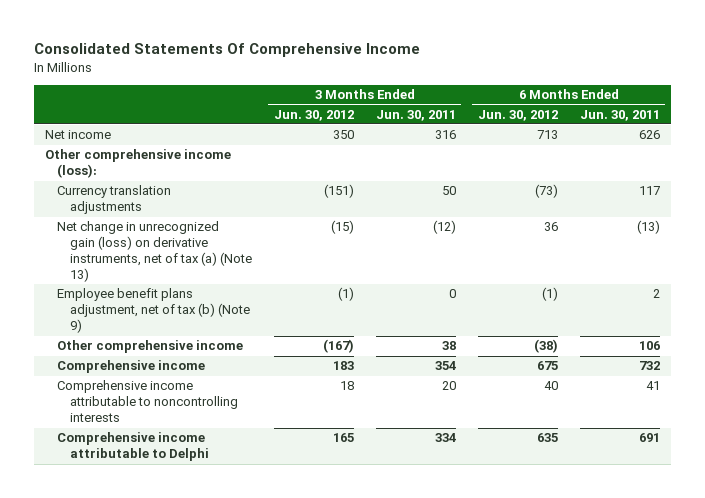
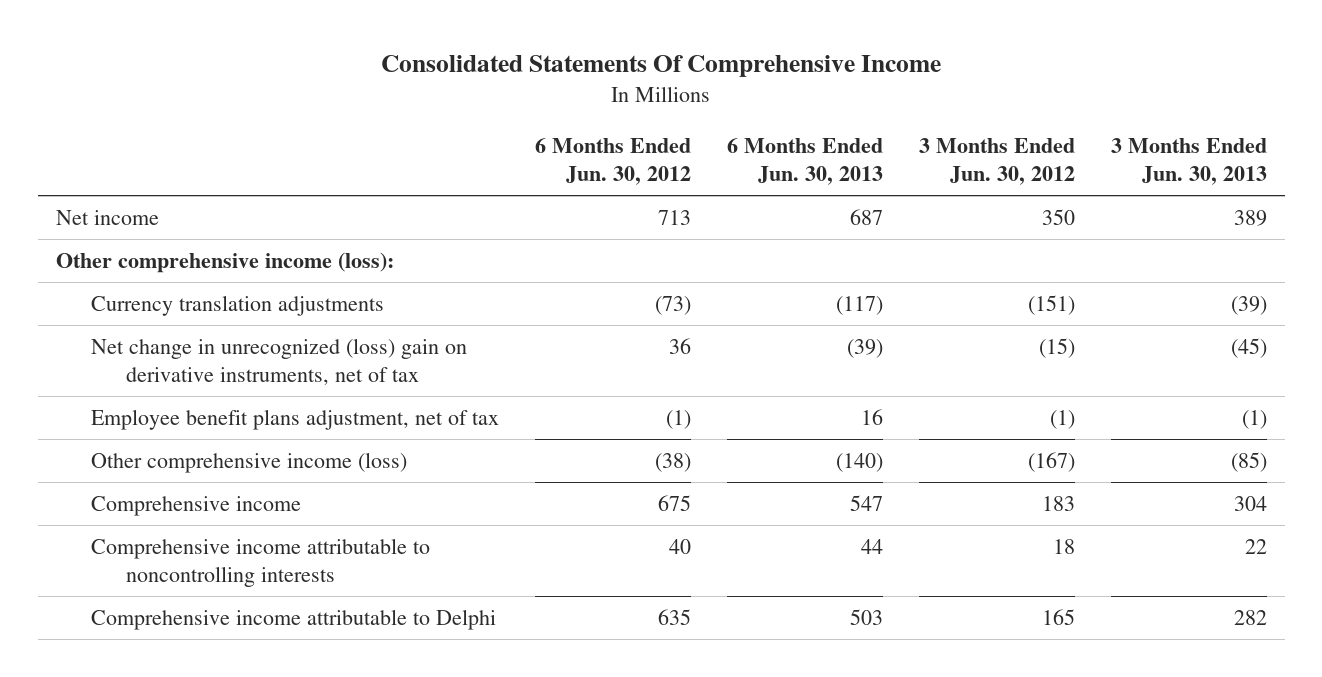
[375,109,456,121] Jun. 30, 2011 -> none
[579,109,660,121] Jun. 30, 2011 -> none
none -> [726,137,883,185] 6 Months Ended Jun. 30, 2013
none -> [1110,137,1267,185] 3 Months Ended Jun. 30, 2013
[57,221,252,283] Net change in unrecognized gain (loss) on derivative instruments, net of tax (a) (Note 13) -> [90,337,467,386] Net change in unrecognized (loss) gain on derivative instruments, net of tax
[57,288,250,334] Employee benefit plans adjustment, net of tax (b) (Note 9) -> [90,408,499,430] Employee benefit plans adjustment, net of tax
[57,340,244,354] Other comprehensive income -> [90,451,407,473] Other comprehensive income (loss)

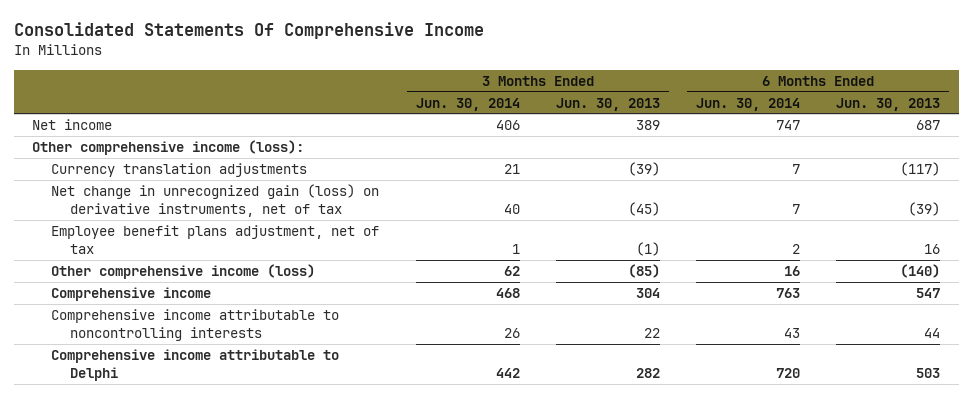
[534,137,691,185] 6 Months Ended Jun. 30, 2012 -> none
[918,137,1075,185] 3 Months Ended Jun. 30, 2012 -> none
none -> [415,97,520,111] Jun. 30, 2014
none -> [696,97,801,111] Jun. 30, 2014
[90,337,467,386] Net change in unrecognized (loss) gain on derivative instruments, net of tax -> [51,184,380,218] Net change in unrecognized gain (loss) on derivative instruments, net of tax

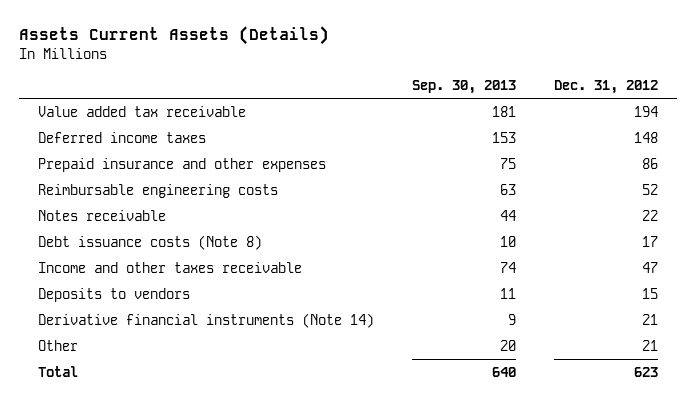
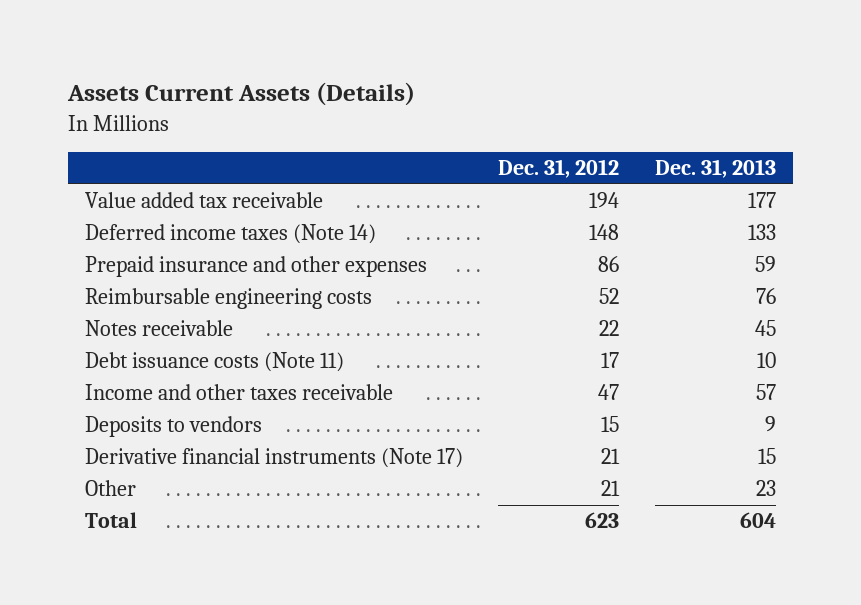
[412,79,517,94] Sep. 30, 2013 -> none
none -> [654,159,776,179] Dec. 31, 2013
[38,131,207,143] Deferred income taxes -> [85,224,377,245] Deferred income taxes (Note 14)
[38,234,263,250] Debt issuance costs (Note 8) -> [85,352,345,373] Debt issuance costs (Note 11)
[38,312,375,328] Derivative financial instruments (Note 14) -> [85,448,464,469] Derivative financial instruments (Note 17)

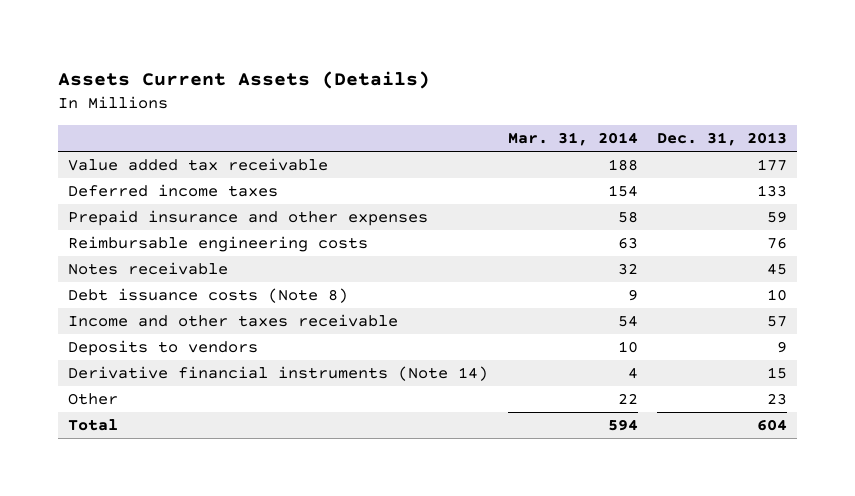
[498,159,620,179] Dec. 31, 2012 -> none
none -> [507,132,638,147] Mar. 31, 2014
[85,224,377,245] Deferred income taxes (Note 14) -> [67,184,278,198] Deferred income taxes
[85,352,345,373] Debt issuance costs (Note 11) -> [67,288,348,304] Debt issuance costs (Note 8)
[85,448,464,469] Derivative financial instruments (Note 17) -> [67,366,488,382] Derivative financial instruments (Note 14)

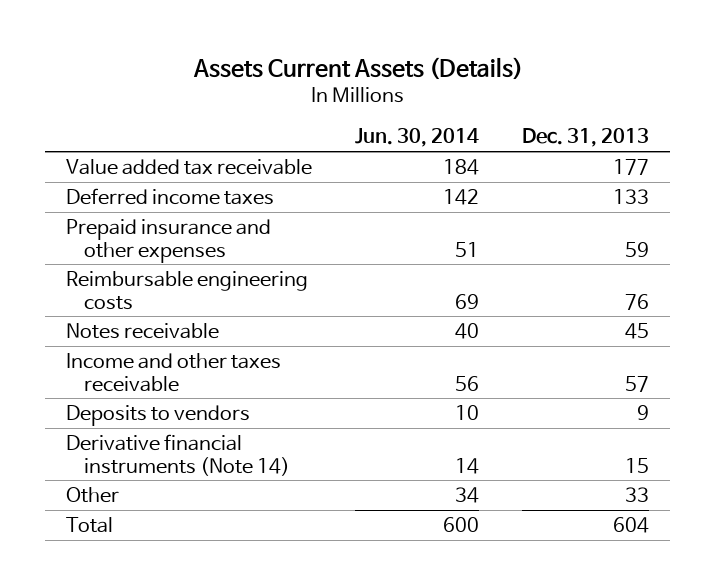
[507,132,638,147] Mar. 31, 2014 -> none
none -> [355,128,480,148] Jun. 30, 2014
[67,288,348,304] Debt issuance costs (Note 8) -> none
[767,393,788,406] 23 -> [624,486,649,502] 33

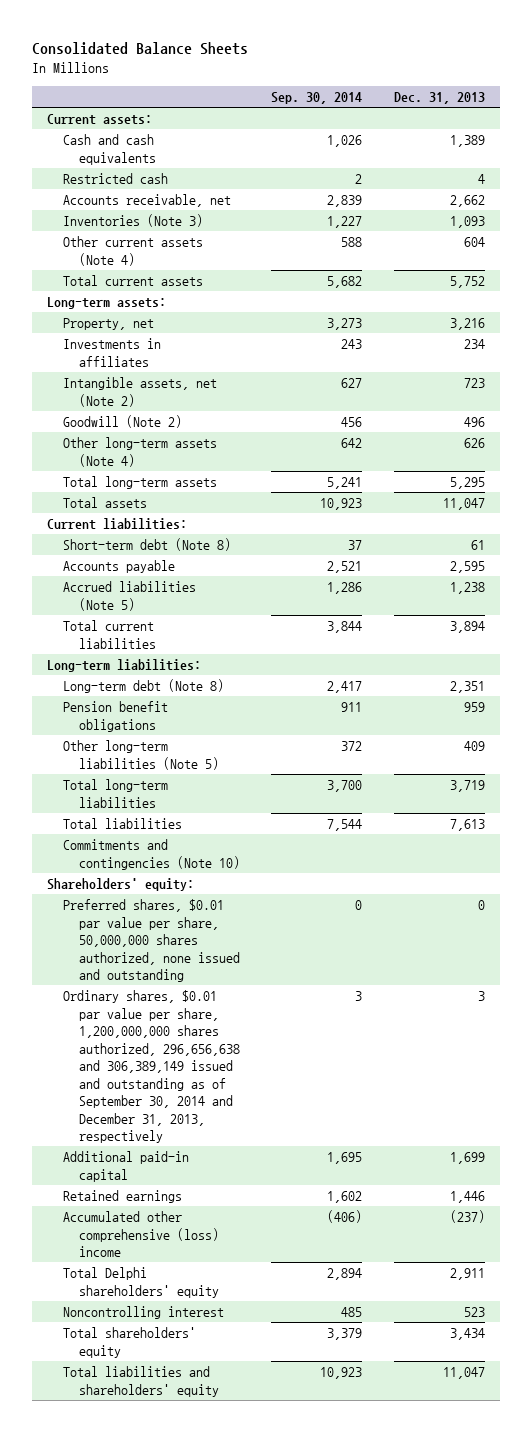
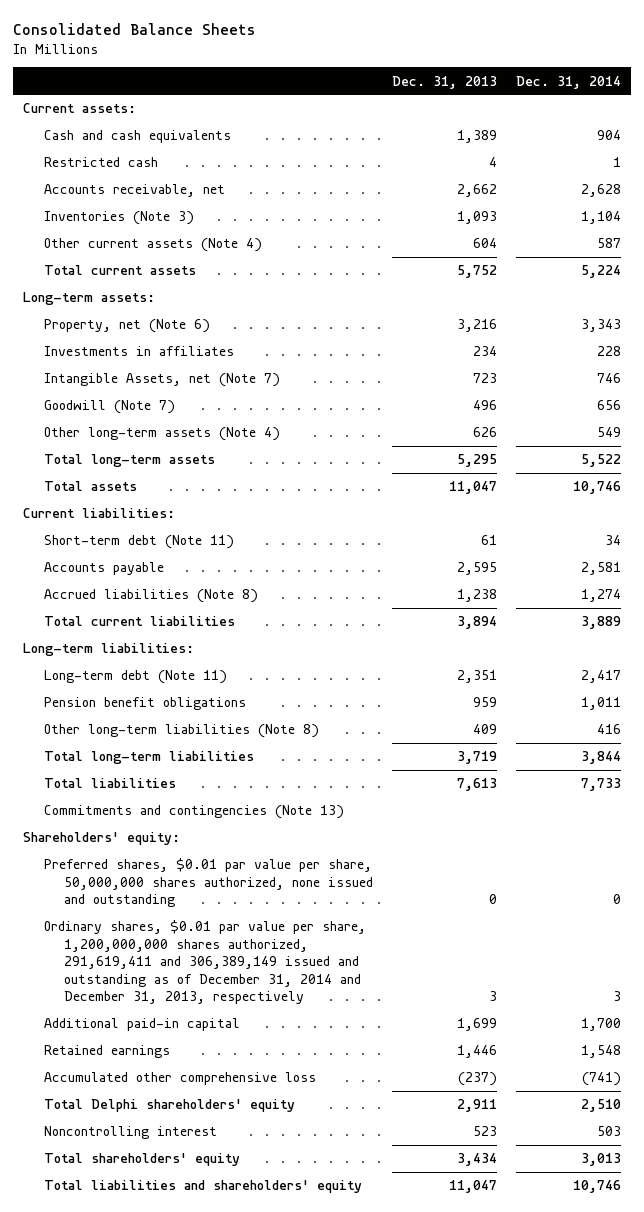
[271,91,363,104] Sep. 30, 2014 -> none
none -> [516,75,622,89] Dec. 31, 2014
[63,318,155,331] Property, net -> [43,319,210,334] Property, net (Note 6)
[63,377,218,407] Intangible assets, net (Note 2) -> [43,373,280,388] Intangible Assets, net (Note 7)
[63,415,183,429] Goodwill (Note 2) -> [43,400,175,415] Goodwill (Note 7)
[63,538,232,552] Short-term debt (Note 8) -> [43,535,234,550] Short-term debt (Note 11)
[63,581,197,611] Accrued liabilities (Note 5) -> [43,589,258,604] Accrued liabilities (Note 8)
[63,679,225,694] Long-term debt (Note 8) -> [43,670,227,685] Long-term debt (Note 11)
[63,740,220,770] Other long-term liabilities (Note 5) -> [43,724,319,739] Other long-term liabilities (Note 8)
[63,839,241,870] Commitments and contingencies (Note 10) -> [43,805,344,820] Commitments and contingencies (Note 13)
[63,990,241,1144] Ordinary shares, $0.01 par value per share, 1,200,000,000 shares authorized, 296,656,638 and 306,389,149 issued and outstanding as of September 30, 2014 and December 31, 2013, respectively -> [43,920,366,1005] Ordinary shares, $0.01 par value per share, 1,200,000,000 shares authorized, 291,619,411 and 306,389,149 issued and outstanding as of December 31, 2014 and December 31, 2013, respectively
[63,1211,220,1258] Accumulated other comprehensive (loss) income -> [43,1072,316,1086] Accumulated other comprehensive loss

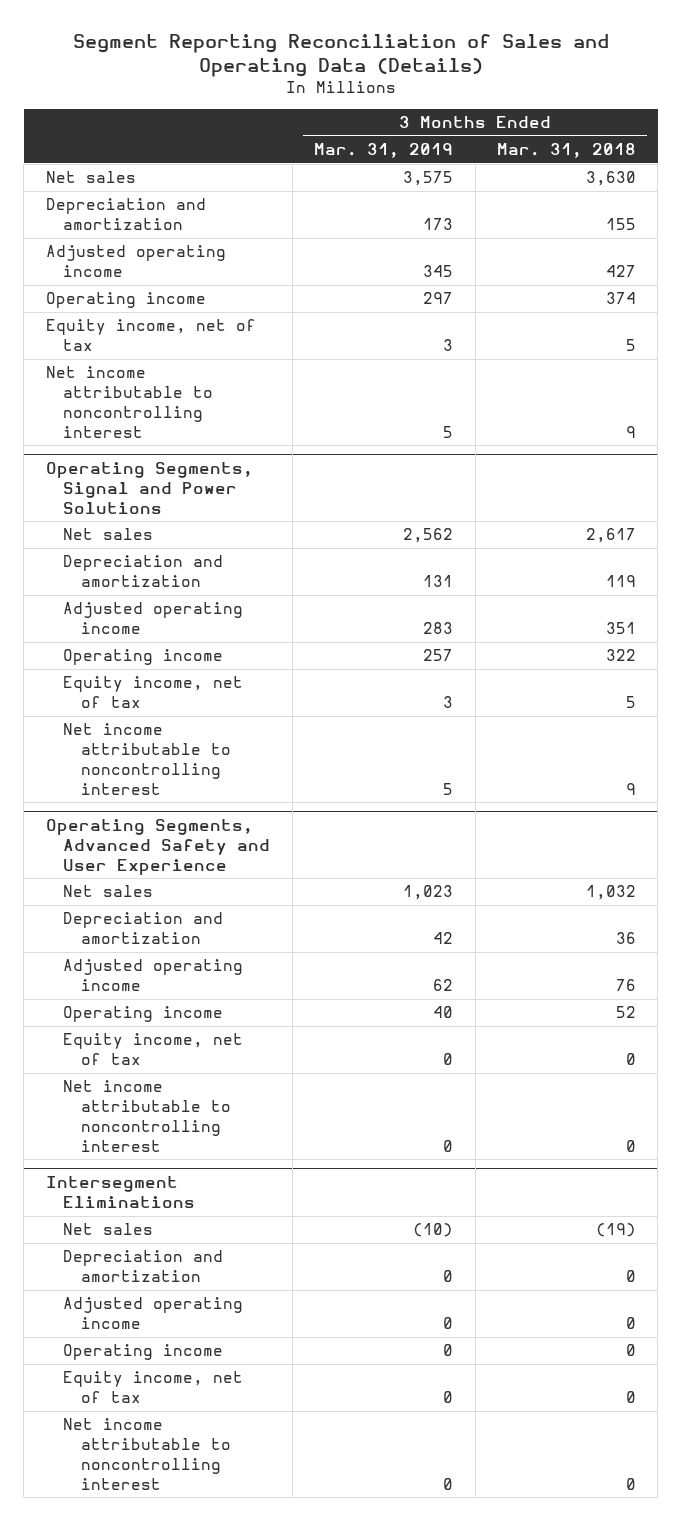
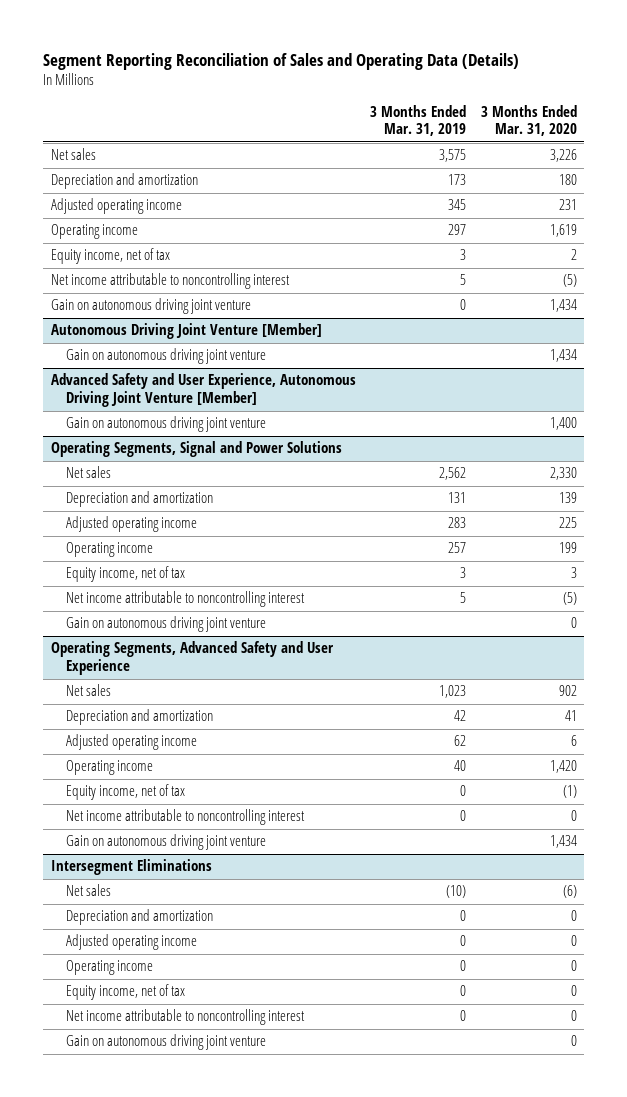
[496,143,636,159] Mar. 31, 2018 -> none
none -> [480,104,577,137] 3 Months Ended Mar. 31, 2020
none -> [50,298,251,315] Gain on autonomous driving joint venture
none -> [50,323,322,340] Autonomous Driving Joint Venture [Member]
none -> [65,348,266,365] Gain on autonomous driving joint venture
none -> [50,373,356,408] Advanced Safety and User Experience, Autonomous Driving Joint Venture [Member]
none -> [65,416,266,433] Gain on autonomous driving joint venture
none -> [65,616,266,633] Gain on autonomous driving joint venture
none -> [65,834,266,851] Gain on autonomous driving joint venture
none -> [65,1034,266,1051] Gain on autonomous driving joint venture

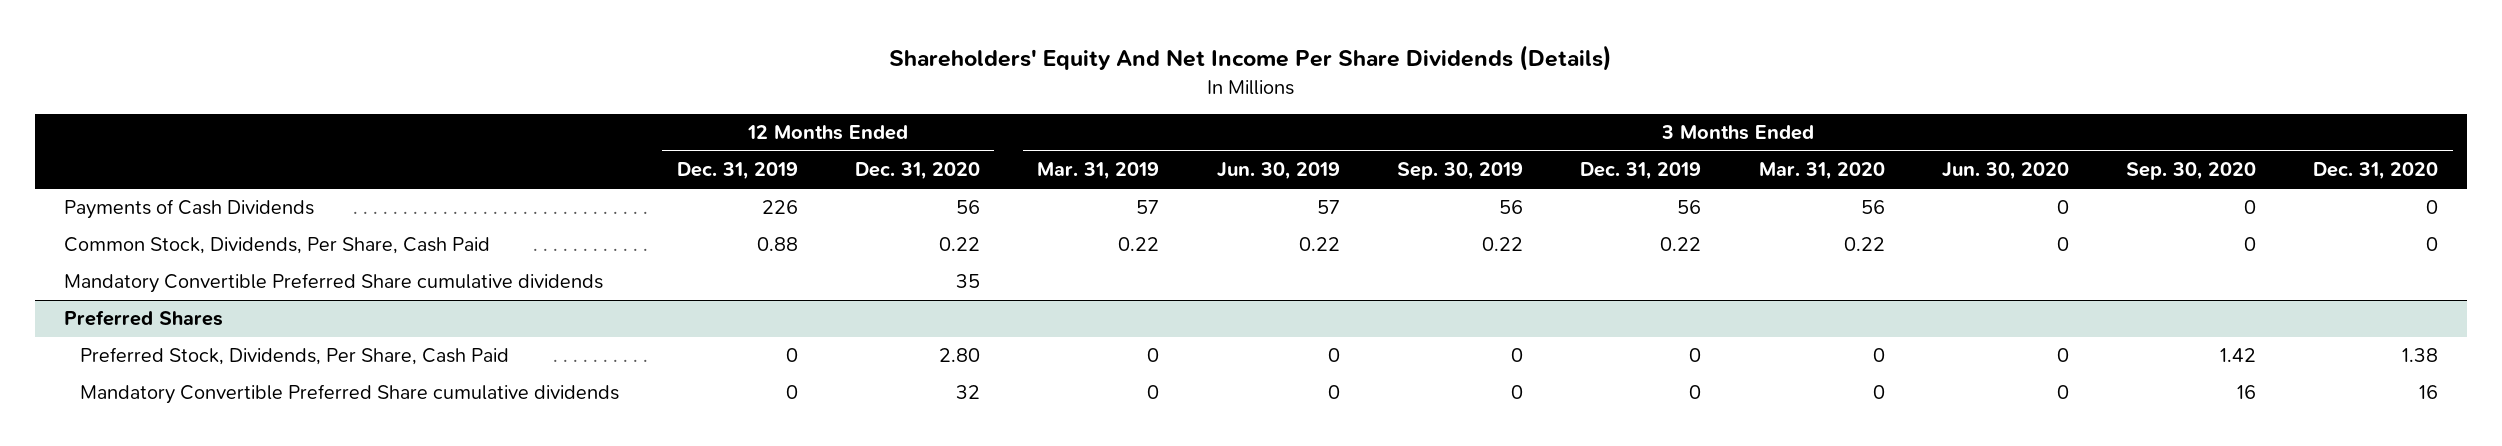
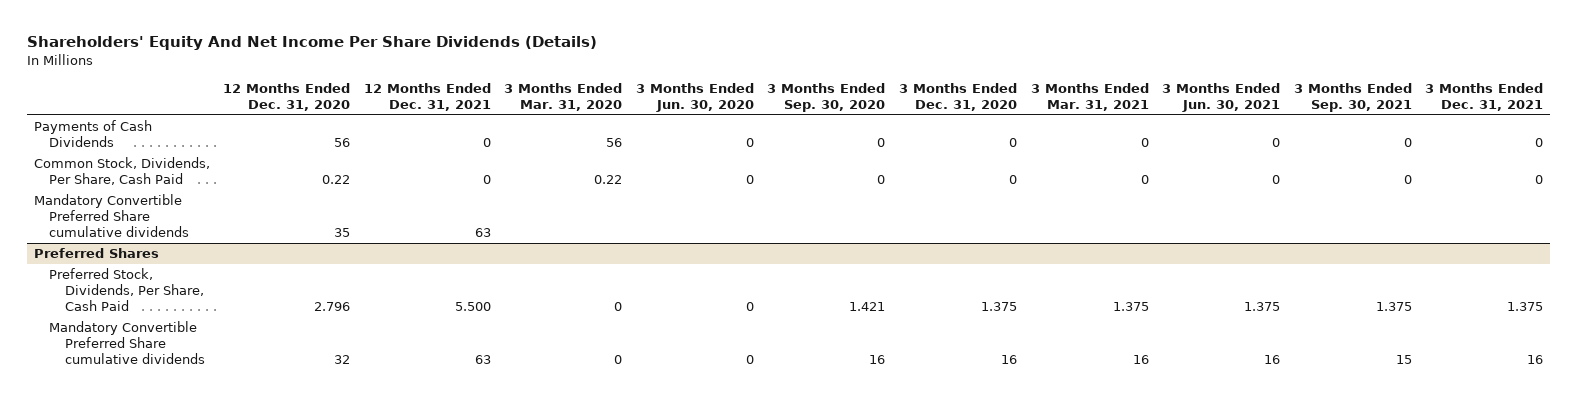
[676,162,798,181] Dec. 31, 2019 -> none
[1037,162,1160,181] Mar. 31, 2019 -> none
[1216,162,1340,181] Jun. 30, 2019 -> none
[1396,162,1523,181] Sep. 30, 2019 -> none
[1580,162,1702,181] Dec. 31, 2019 -> none
none -> [363,83,491,111] 12 Months Ended Dec. 31, 2021
none -> [1030,83,1149,111] 3 Months Ended Mar. 31, 2021
none -> [1162,83,1281,112] 3 Months Ended Jun. 30, 2021
none -> [1293,83,1412,112] 3 Months Ended Sep. 30, 2021
none -> [1425,83,1544,111] 3 Months Ended Dec. 31, 2021
[939,348,981,363] 2.80 -> [314,301,351,311] 2.796
[2220,348,2257,363] 1.42 -> [849,301,886,311] 1.421
[2402,348,2439,363] 1.38 -> [980,301,1017,311] 1.375

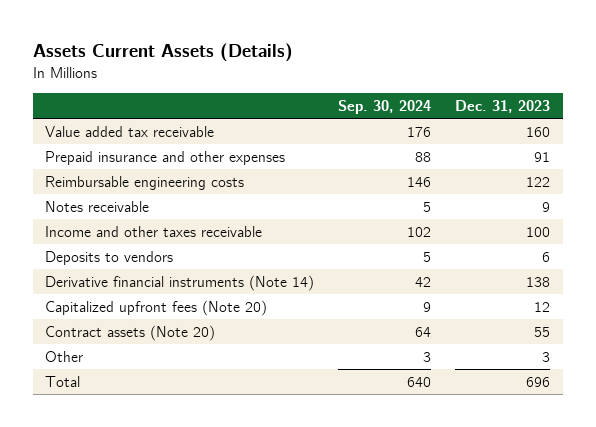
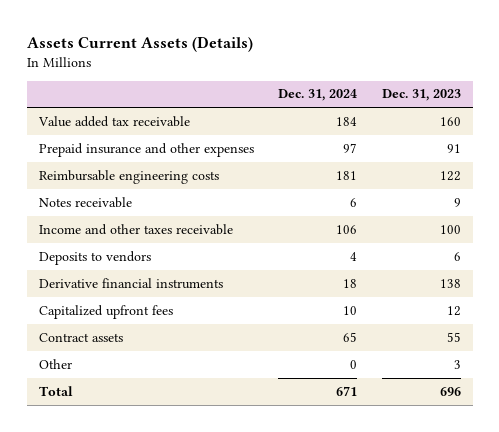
[338,99,432,114] Sep. 30, 2024 -> none
none -> [278,89,358,102] Dec. 31, 2024
[45,274,315,291] Derivative financial instruments (Note 14) -> [38,277,223,289] Derivative financial instruments
[45,299,268,316] Capitalized upfront fees (Note 20) -> [38,304,173,319] Capitalized upfront fees
[45,324,216,341] Contract assets (Note 20) -> [38,332,123,342] Contract assets

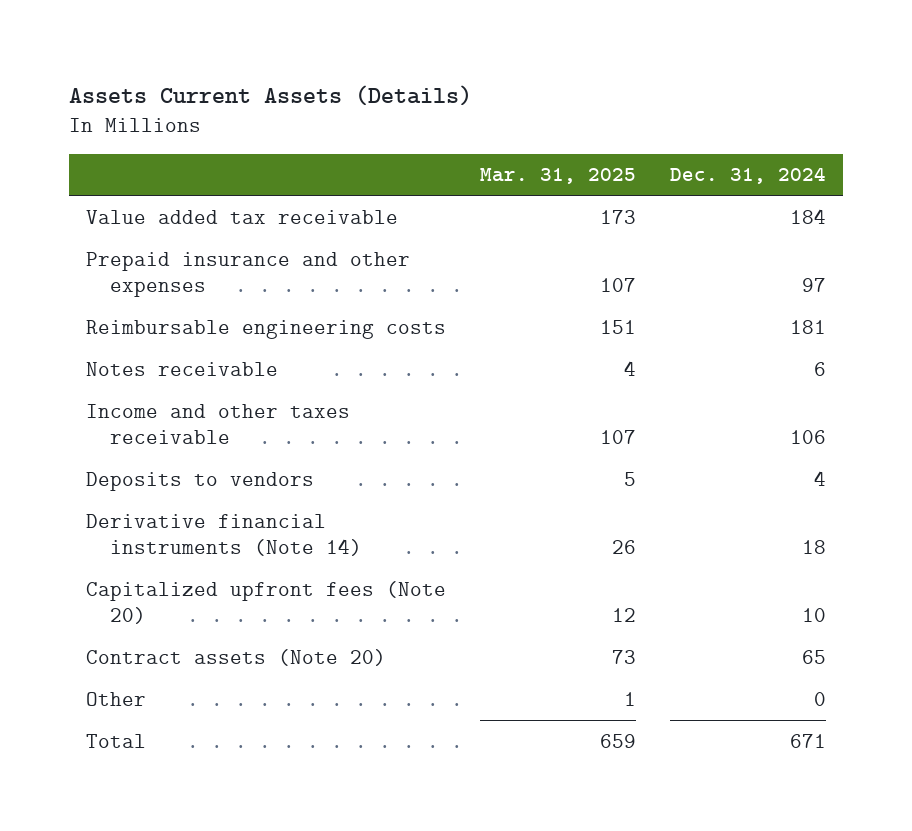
[381,89,461,102] Dec. 31, 2023 -> none
none -> [480,168,637,185] Mar. 31, 2025
[38,277,223,289] Derivative financial instruments -> [86,513,362,556] Derivative financial instruments (Note 14)
[38,304,173,319] Capitalized upfront fees -> [86,580,447,624] Capitalized upfront fees (Note 20)
[38,332,123,342] Contract assets -> [86,648,387,666] Contract assets (Note 20)

